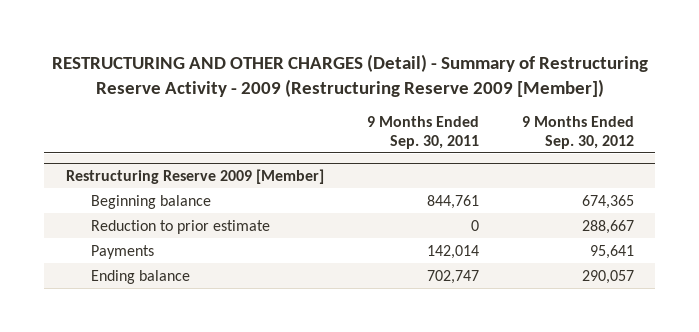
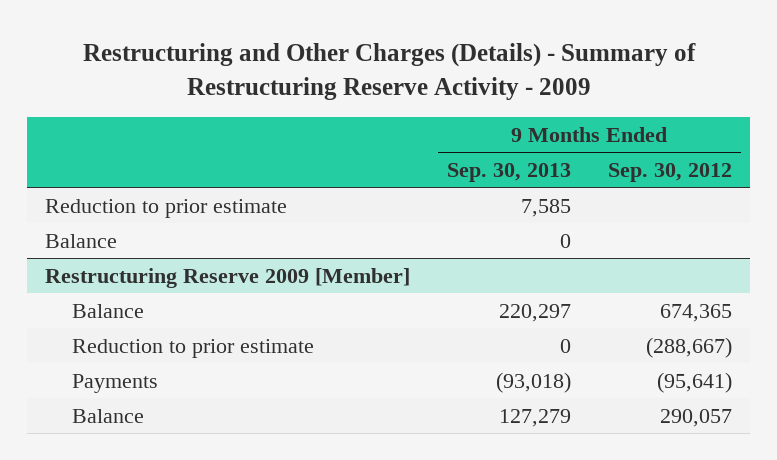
[51,53,648,97] RESTRUCTURING AND OTHER CHARGES (Detail) - Summary of Restructuring Reserve Activity - 2009 (Restructuring Reserve 2009 [Member]) -> [82,43,696,101] Restructuring and Other Charges (Details) - Summary of Restructuring Reserve Activity - 2009
[366,116,479,149] 9 Months Ended Sep. 30, 2011 -> none
none -> [447,162,572,182] Sep. 30, 2013
none -> [45,198,288,218] Reduction to prior estimate
none -> [45,233,118,248] Balance
[91,194,212,209] Beginning balance -> [72,303,145,318] Balance
[581,219,634,234] 288,667 -> [645,336,732,358] (288,667)
[589,244,634,259] 95,641 -> [656,371,732,393] (95,641)
[91,269,191,284] Ending balance -> [72,408,145,423] Balance

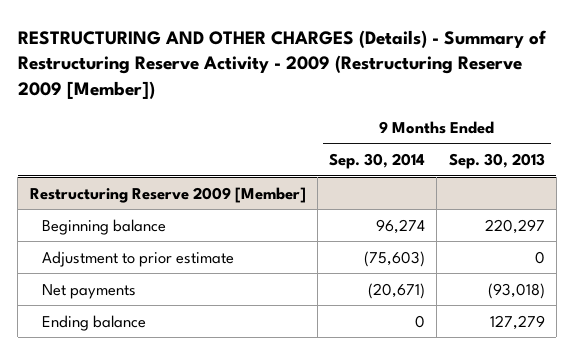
[82,43,696,101] Restructuring and Other Charges (Details) - Summary of Restructuring Reserve Activity - 2009 -> [17,29,547,99] RESTRUCTURING AND OTHER CHARGES (Details) - Summary of Restructuring Reserve Activity - 2009 (Restructuring Reserve 2009 [Member])
[607,162,732,182] Sep. 30, 2012 -> none
none -> [329,153,426,170] Sep. 30, 2014
[45,198,288,218] Reduction to prior estimate -> none
[45,233,118,248] Balance -> none
[72,303,145,318] Balance -> [41,218,166,235] Beginning balance
[72,338,315,358] Reduction to prior estimate -> [41,250,234,267] Adjustment to prior estimate
[72,373,159,393] Payments -> [41,283,136,299] Net payments
[72,408,145,423] Balance -> [41,314,146,331] Ending balance

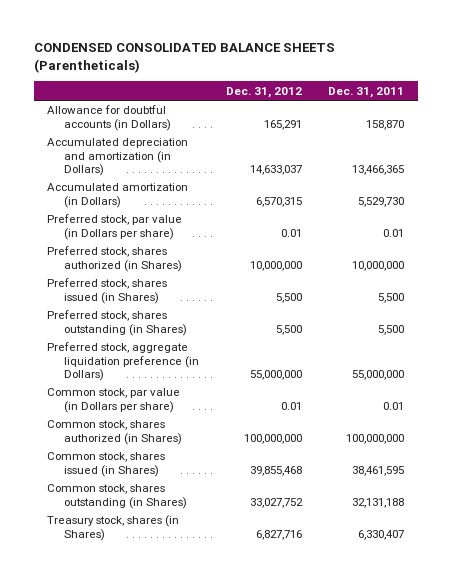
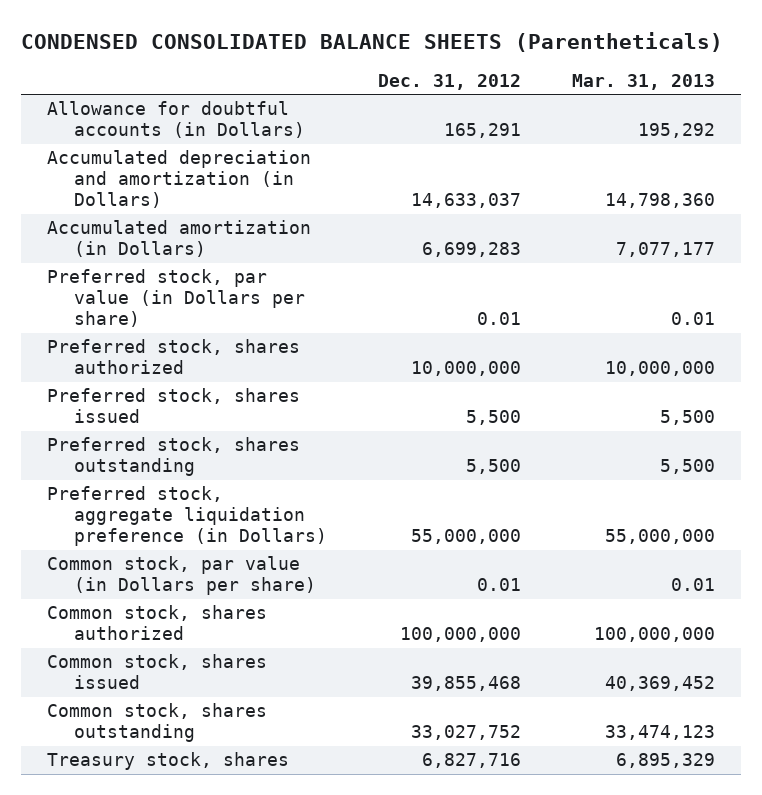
[328,86,405,98] Dec. 31, 2011 -> none
none -> [572,74,716,91] Mar. 31, 2013
[255,196,302,207] 6,570,315 -> [422,242,522,258] 6,699,283
[47,246,183,272] Preferred stock, shares authorized (in Shares) -> [46,339,300,375] Preferred stock, shares authorized
[47,278,168,304] Preferred stock, shares issued (in Shares) -> [46,388,300,424] Preferred stock, shares issued
[47,310,188,336] Preferred stock, shares outstanding (in Shares) -> [46,437,300,477] Preferred stock, shares outstanding
[47,420,183,445] Common stock, shares authorized (in Shares) -> [46,605,267,641] Common stock, shares authorized
[47,452,166,477] Common stock, shares issued (in Shares) -> [46,654,267,690] Common stock, shares issued
[47,484,188,509] Common stock, shares outstanding (in Shares) -> [46,703,267,743] Common stock, shares outstanding
[47,515,180,541] Treasury stock, shares (in Shares) -> [46,752,289,771] Treasury stock, shares

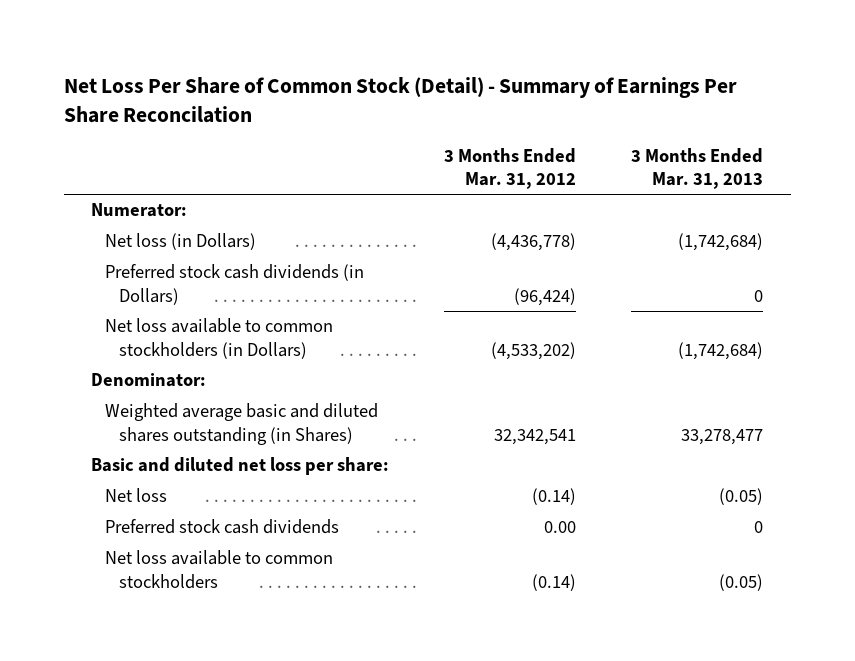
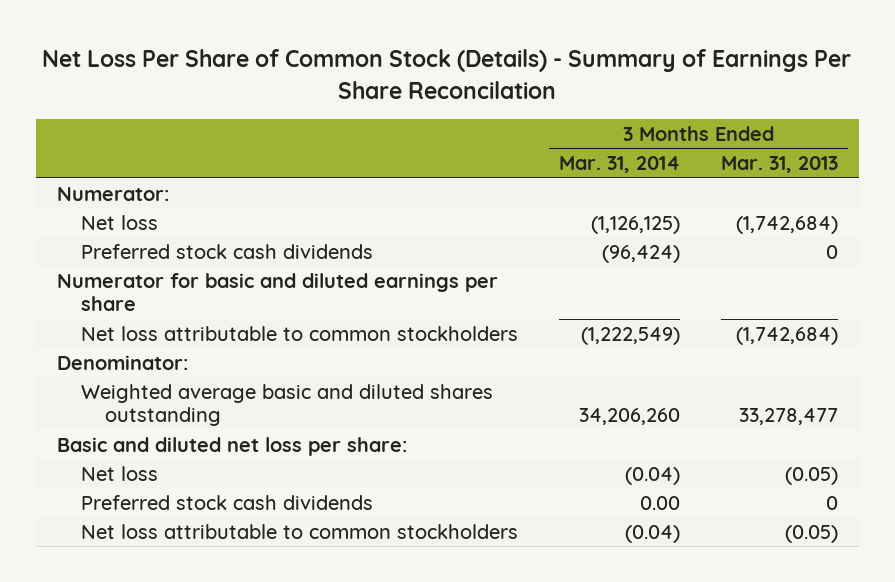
[63,76,737,123] Net Loss Per Share of Common Stock (Detail) - Summary of Earnings Per Share Reconcilation -> [42,49,852,99] Net Loss Per Share of Common Stock (Details) - Summary of Earnings Per Share Reconcilation
[444,147,577,190] 3 Months Ended Mar. 31, 2012 -> none
none -> [559,155,681,173] Mar. 31, 2014
[105,233,257,251] Net loss (in Dollars) -> [81,214,159,230] Net loss
[105,264,365,305] Preferred stock cash dividends (in Dollars) -> [81,243,374,259] Preferred stock cash dividends
none -> [56,272,498,312] Numerator for basic and diluted earnings per share
[105,318,334,359] Net loss available to common stockholders (in Dollars) -> [81,325,519,341] Net loss attributable to common stockholders
[105,403,379,445] Weighted average basic and diluted shares outstanding (in Shares) -> [81,383,494,427] Weighted average basic and diluted shares outstanding
[105,550,334,589] Net loss available to common stockholders -> [81,523,519,539] Net loss attributable to common stockholders

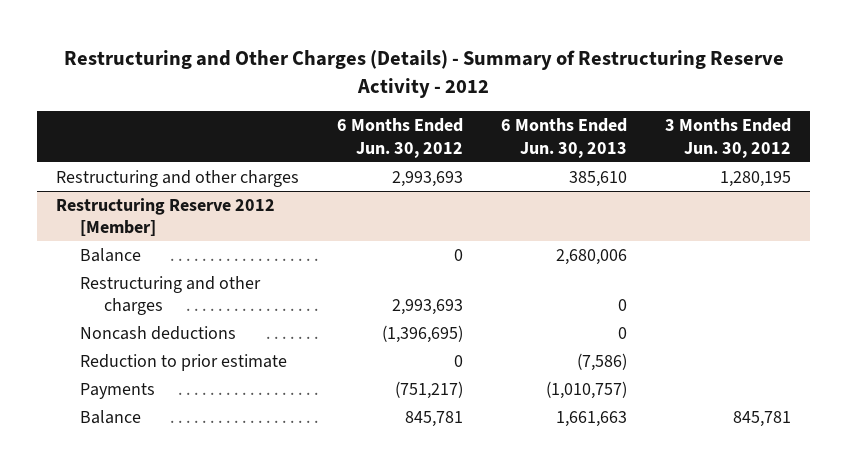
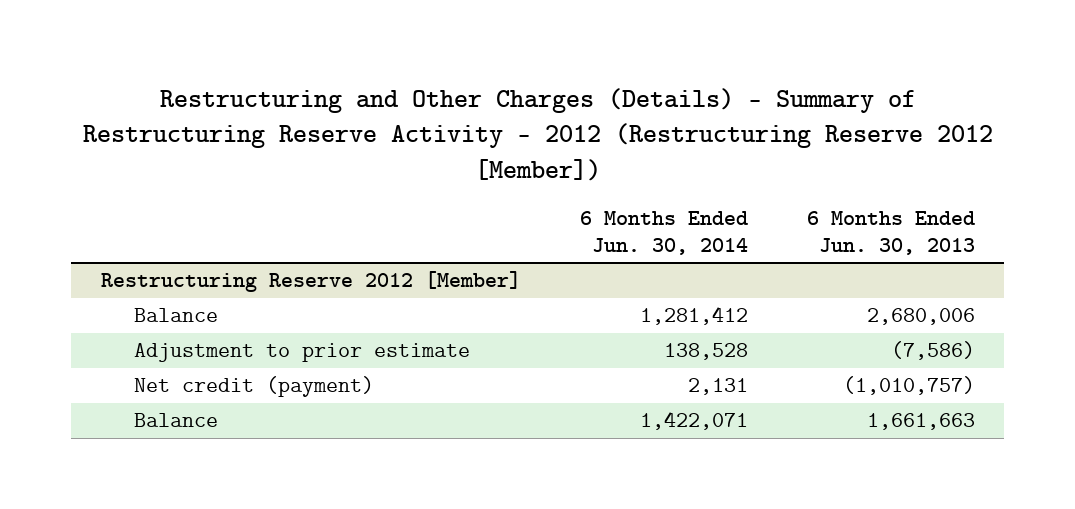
[63,50,784,99] Restructuring and Other Charges (Details) - Summary of Restructuring Reserve Activity - 2012 -> [82,87,993,181] Restructuring and Other Charges (Details) - Summary of Restructuring Reserve Activity - 2012 (Restructuring Reserve 2012 [Member])
[337,118,464,158] 6 Months Ended Jun. 30, 2012 -> none
[665,118,792,158] 3 Months Ended Jun. 30, 2012 -> none
none -> [579,210,748,256] 6 Months Ended Jun. 30, 2014
[56,170,300,188] Restructuring and other charges -> none
[80,276,262,316] Restructuring and other charges -> none
[80,326,237,341] Noncash deductions -> none
[80,354,288,372] Reduction to prior estimate -> [133,343,470,363] Adjustment to prior estimate
[80,383,156,400] Payments -> [133,376,374,398] Net credit (payment)

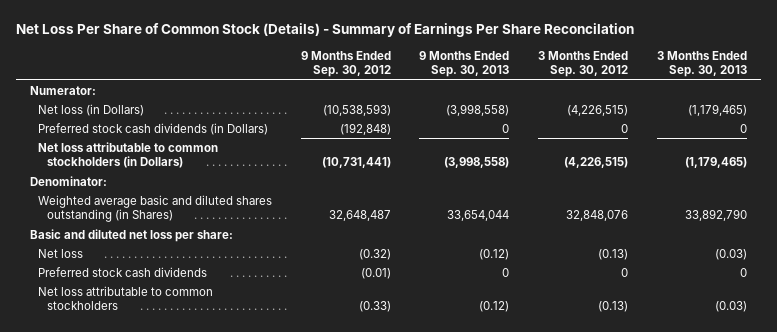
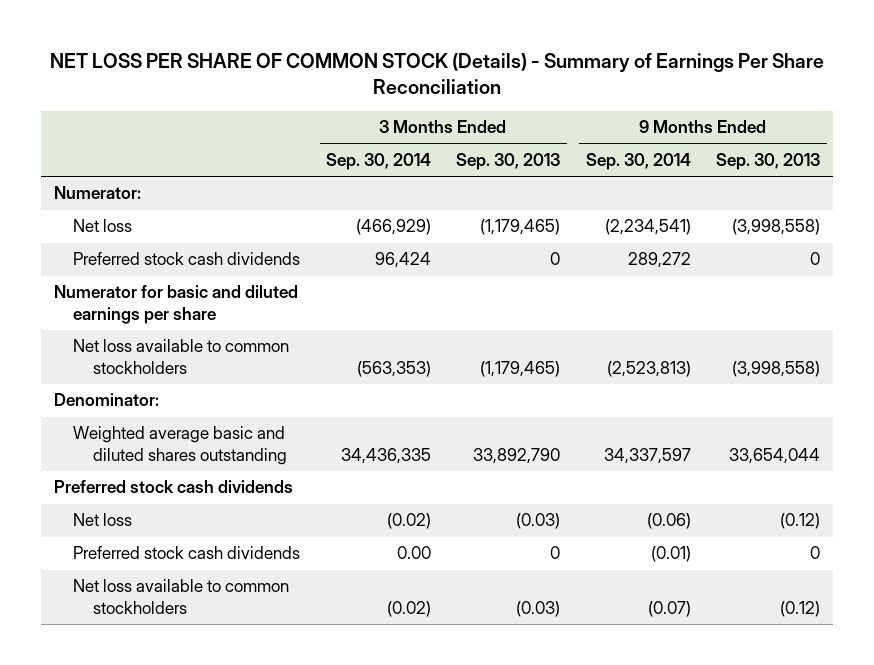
[15,23,634,38] Net Loss Per Share of Common Stock (Details) - Summary of Earnings Per Share Reconcilation -> [50,52,825,94] NET LOSS PER SHARE OF COMMON STOCK (Details) - Summary of Earnings Per Share Reconciliation
[300,50,391,78] 9 Months Ended Sep. 30, 2012 -> none
[537,50,628,78] 3 Months Ended Sep. 30, 2012 -> none
none -> [325,152,431,170] Sep. 30, 2014
none -> [585,152,691,170] Sep. 30, 2014
[38,103,145,116] Net loss (in Dollars) -> [73,219,133,233] Net loss
[38,122,269,135] Preferred stock cash dividends (in Dollars) -> [73,252,301,266] Preferred stock cash dividends
none -> [54,285,299,325] Numerator for basic and diluted earnings per share
[38,141,219,169] Net loss attributable to common stockholders (in Dollars) -> [73,339,290,375] Net loss available to common stockholders
[30,228,234,242] Basic and diluted net loss per share: -> none
[38,194,273,223] Weighted average basic and diluted shares outstanding (in Shares) -> [73,426,287,466] Weighted average basic and diluted shares outstanding
none -> [54,480,294,494] Preferred stock cash dividends
[38,285,214,311] Net loss attributable to common stockholders -> [73,579,290,615] Net loss available to common stockholders

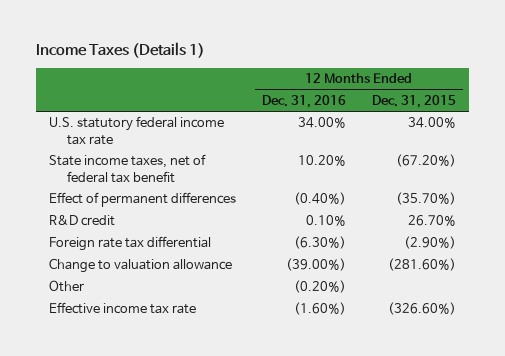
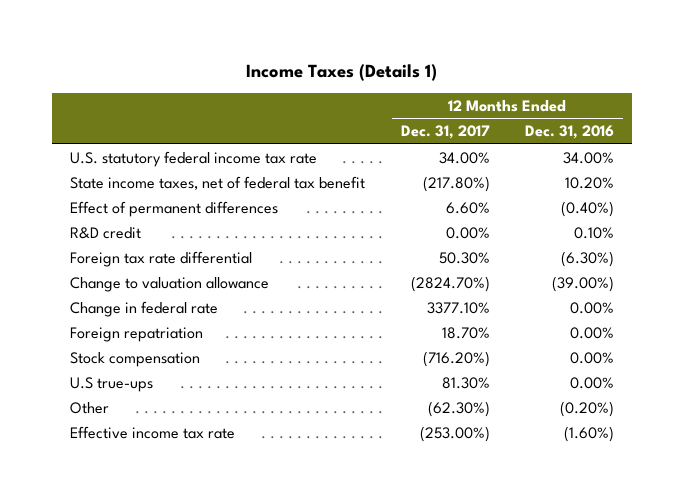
[372,95,457,109] Dec. 31, 2015 -> none
none -> [400,125,490,140] Dec. 31, 2017
[48,236,211,252] Foreign rate tax differential -> [70,250,253,267] Foreign tax rate differential
none -> [70,300,219,317] Change in federal rate
none -> [70,326,204,342] Foreign repatriation
none -> [70,351,201,367] Stock compensation
none -> [70,376,154,392] U.S true-ups

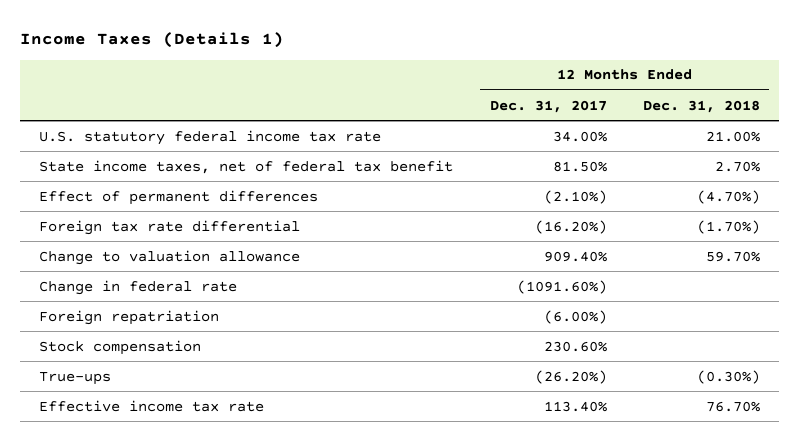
[525,125,615,140] Dec. 31, 2016 -> none
none -> [643,99,761,113] Dec. 31, 2018
[70,226,142,239] R&D credit -> none
[70,401,110,414] Other -> none
[422,175,490,192] (217.80%) -> [552,160,607,172] 81.50%
[445,201,490,214] 6.60% -> [543,189,607,204] (2.10%)
[438,251,490,264] 50.30% -> [534,219,607,234] (16.20%)
[410,275,490,292] (2824.70%) -> [543,250,607,262] 909.40%
[426,301,490,314] 3377.10% -> [516,279,607,294] (1091.60%)
[441,326,490,339] 18.70% -> [543,309,607,324] (6.00%)
[422,350,490,367] (716.20%) -> [543,340,607,352] 230.60%
[70,376,154,392] U.S true-ups -> [38,371,111,385] True-ups
[441,376,490,389] 81.30% -> [534,369,607,384] (26.20%)
[419,425,490,442] (253.00%) -> [543,400,607,412] 113.40%

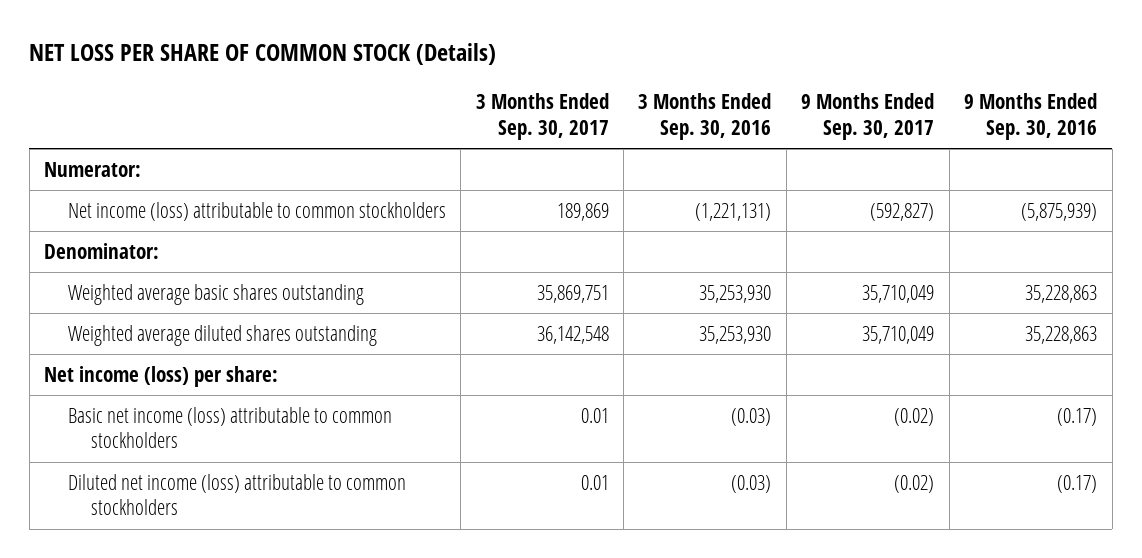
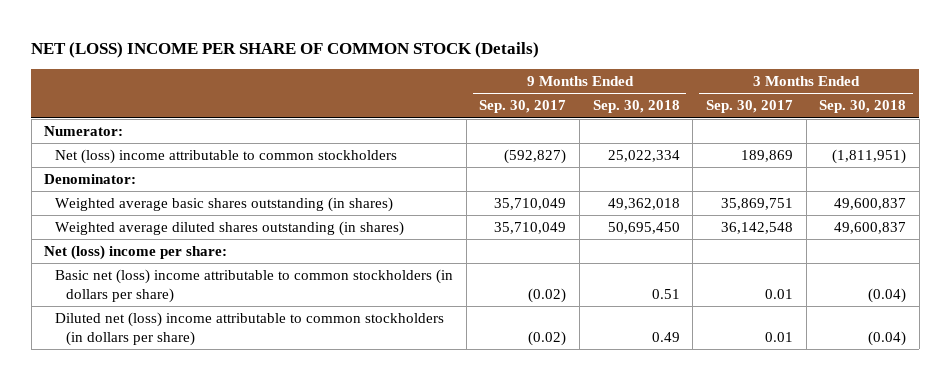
[29,42,497,65] NET LOSS PER SHARE OF COMMON STOCK (Details) -> [31,42,540,59] NET (LOSS) INCOME PER SHARE OF COMMON STOCK (Details)
[638,93,772,140] 3 Months Ended Sep. 30, 2016 -> none
[964,93,1098,140] 9 Months Ended Sep. 30, 2016 -> none
none -> [592,100,680,114] Sep. 30, 2018
none -> [819,100,907,114] Sep. 30, 2018
[67,201,446,221] Net income (loss) attributable to common stockholders -> [55,148,398,164] Net (loss) income attributable to common stockholders
[67,283,364,305] Weighted average basic shares outstanding -> [55,196,394,212] Weighted average basic shares outstanding (in shares)
[67,324,377,346] Weighted average diluted shares outstanding -> [55,220,405,236] Weighted average diluted shares outstanding (in shares)
[44,365,279,387] Net income (loss) per share: -> [44,244,228,260] Net (loss) income per share:
[67,406,392,449] Basic net income (loss) attributable to common stockholders -> [55,268,454,304] Basic net (loss) income attributable to common stockholders (in dollars per share)
[67,473,406,516] Diluted net income (loss) attributable to common stockholders -> [55,311,445,347] Diluted net (loss) income attributable to common stockholders (in dollars per share)

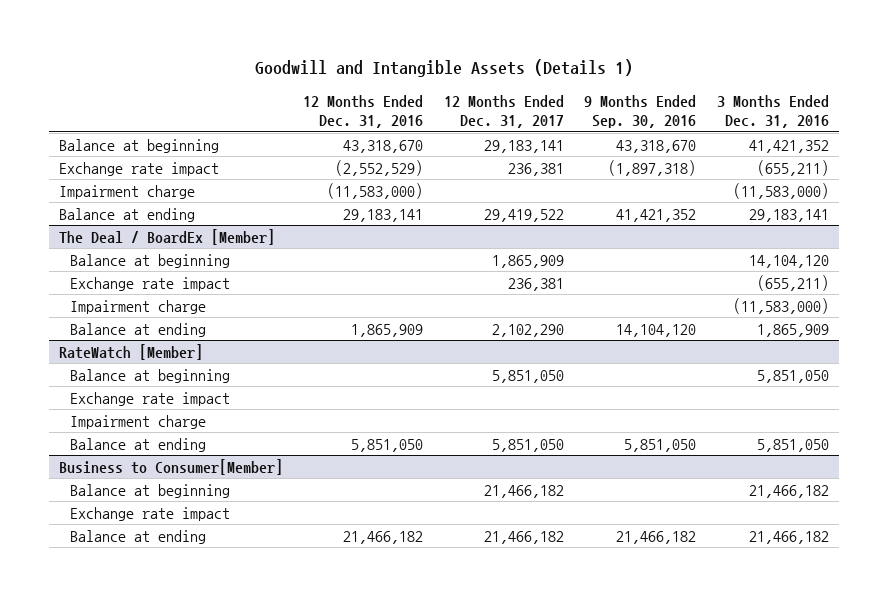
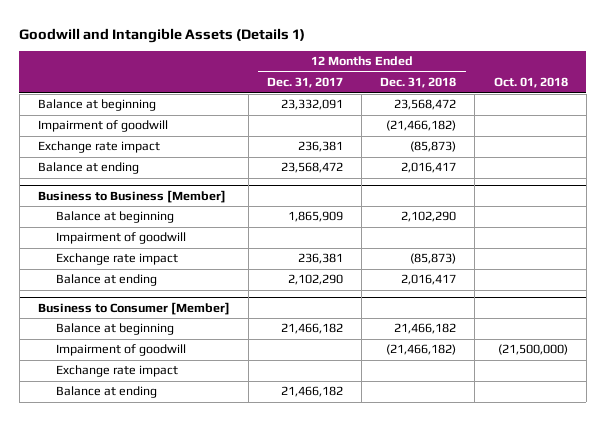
[303,94,424,129] 12 Months Ended Dec. 31, 2016 -> none
[584,94,697,129] 9 Months Ended Sep. 30, 2016 -> none
[716,94,829,129] 3 Months Ended Dec. 31, 2016 -> none
none -> [380,77,457,89] Dec. 31, 2018
none -> [493,77,568,89] Oct. 01, 2018
[483,139,564,153] 29,183,141 -> [281,99,344,111] 23,332,091
none -> [37,120,168,133] Impairment of goodwill
[58,184,195,199] Impairment charge -> none
[58,228,275,245] The Deal / BoardEx [Member] -> none
[483,208,564,222] 29,419,522 -> [281,162,344,174] 23,568,472
none -> [37,189,226,203] Business to Business [Member]
none -> [56,232,187,245] Impairment of goodwill
[70,299,207,314] Impairment charge -> none
[58,343,203,360] RateWatch [Member] -> none
[70,368,231,383] Balance at beginning -> none
[70,391,231,406] Exchange rate impact -> none
[70,414,207,429] Impairment charge -> none
[70,437,207,452] Balance at ending -> none
[58,458,283,475] Business to Consumer[Member] -> [37,301,230,315] Business to Consumer [Member]
none -> [56,344,187,357] Impairment of goodwill

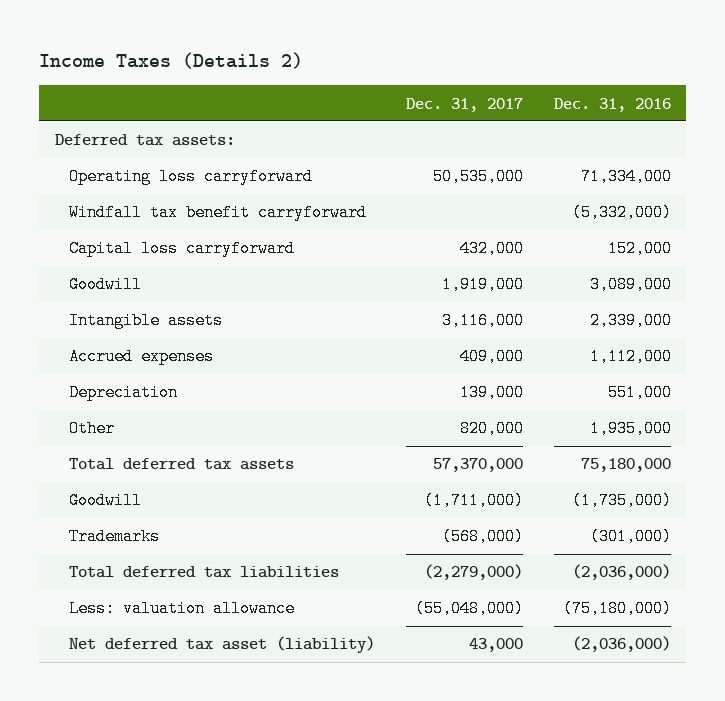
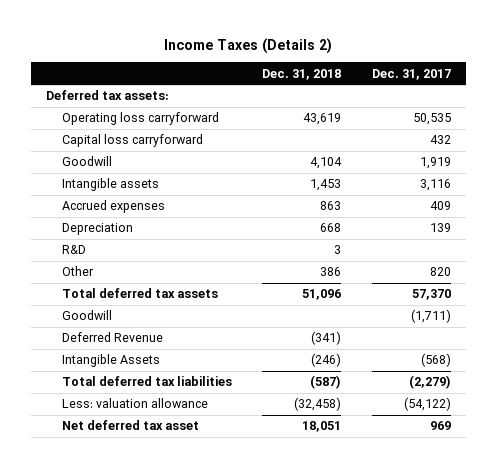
[553,97,671,112] Dec. 31, 2016 -> none
none -> [262,68,342,80] Dec. 31, 2018
[69,204,368,222] Windfall tax benefit carryforward -> none
[69,528,161,546] Trademarks -> none
[432,168,524,186] 50,535,000 -> [412,113,451,126] 50,535
[459,240,524,258] 432,000 -> [429,135,451,145] 432
[441,276,524,294] 1,919,000 -> [419,157,451,170] 1,919
[441,312,524,330] 3,116,000 -> [419,179,451,192] 3,116
[459,348,524,366] 409,000 -> [429,201,451,211] 409
[459,384,524,402] 139,000 -> [429,223,451,233] 139
none -> [61,245,86,255] R&D
[459,420,524,438] 820,000 -> [429,267,451,277] 820
[432,458,523,473] 57,370,000 -> [411,289,451,301] 57,370
[423,492,524,510] (1,711,000) -> [410,309,451,324] (1,711)
none -> [61,332,163,343] Deferred Revenue
none -> [61,354,160,368] Intangible Assets
[423,564,523,581] (2,279,000) -> [408,375,451,390] (2,279)
[414,600,524,618] (55,048,000) -> [403,397,451,412] (54,122)
[69,636,376,654] Net deferred tax asset (liability) -> [61,420,199,431] Net deferred tax asset
[468,638,523,653] 43,000 -> [429,421,451,431] 969

